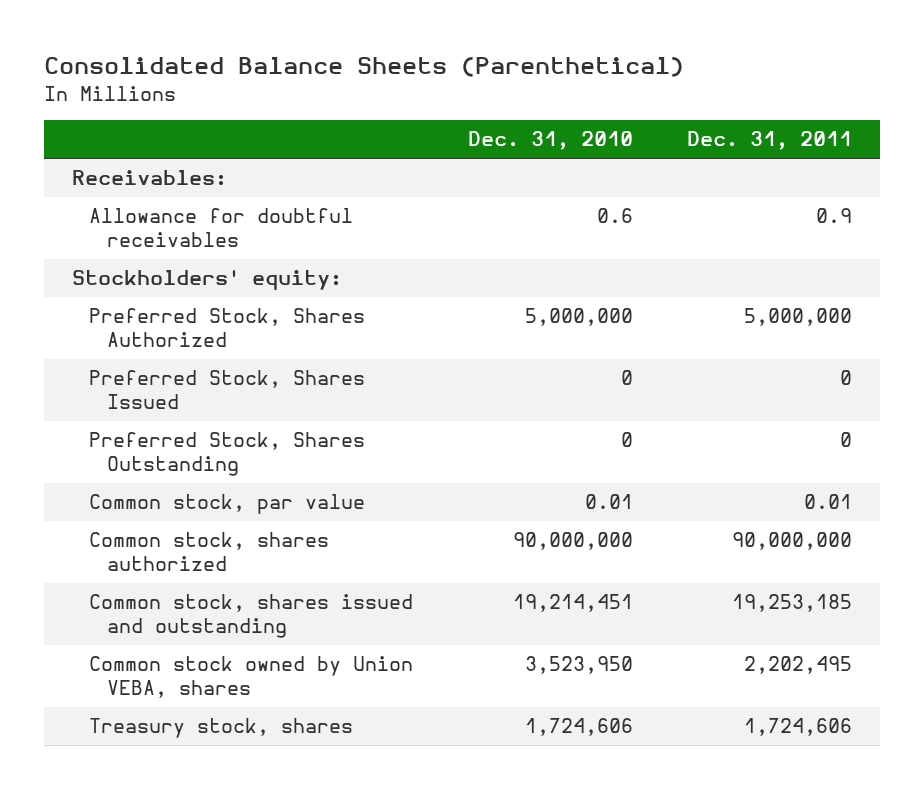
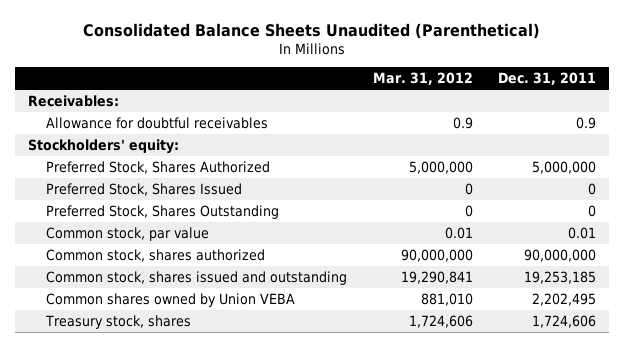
[44,57,685,78] Consolidated Balance Sheets (Parenthetical) -> [82,22,540,39] Consolidated Balance Sheets Unaudited (Parenthetical)
[467,131,633,151] Dec. 31, 2010 -> none
none -> [372,72,473,86] Mar. 31, 2012
[89,656,414,699] Common stock owned by Union VEBA, shares -> [46,293,296,308] Common shares owned by Union VEBA

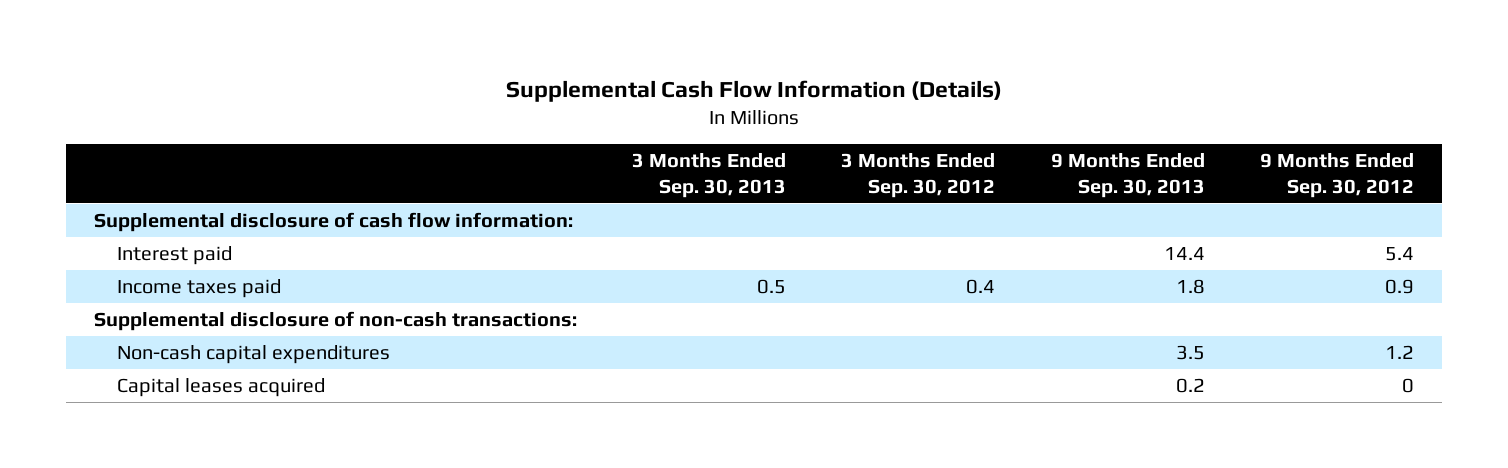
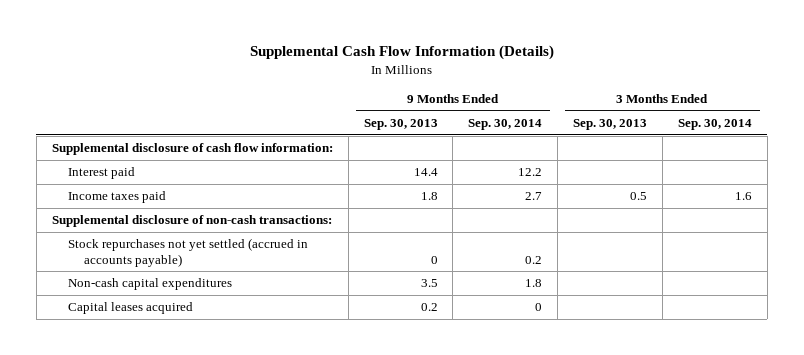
[841,153,996,198] 3 Months Ended Sep. 30, 2012 -> none
[1260,153,1415,198] 9 Months Ended Sep. 30, 2012 -> none
none -> [468,119,543,131] Sep. 30, 2014
none -> [677,119,752,131] Sep. 30, 2014
none -> [68,238,309,267] Stock repurchases not yet settled (accrued in accounts payable)

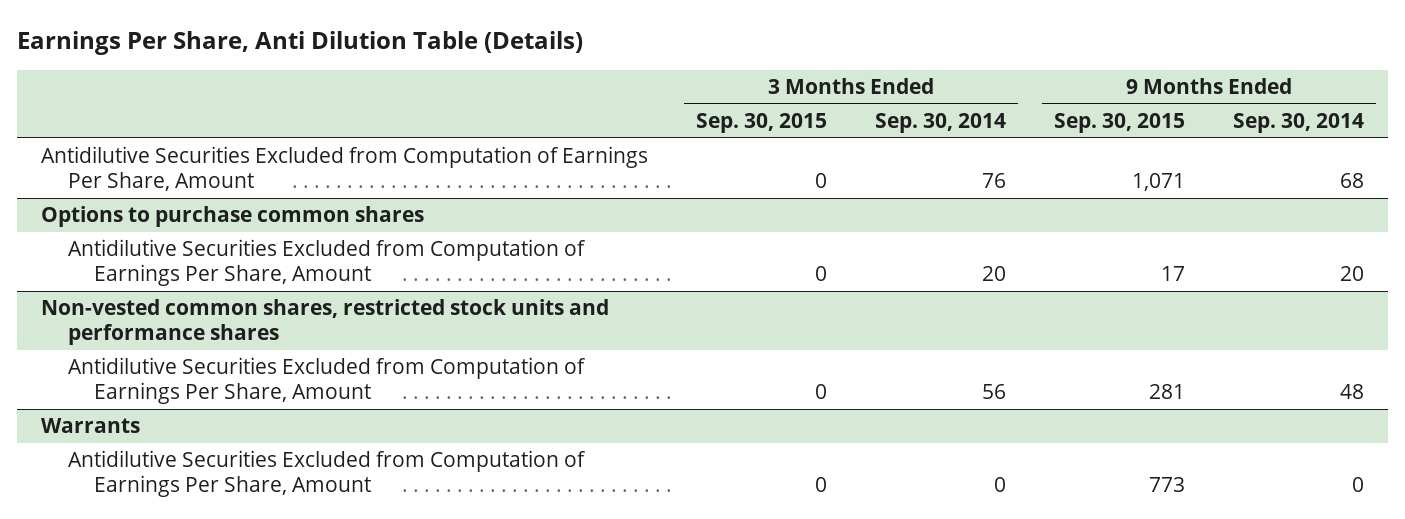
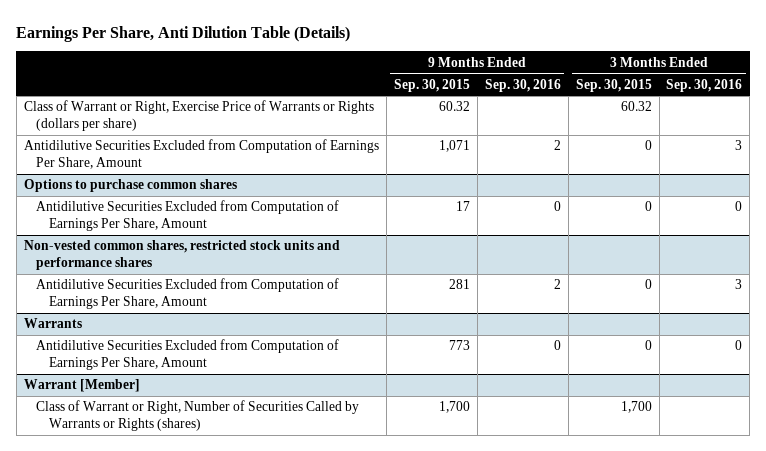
[874,113,1006,134] Sep. 30, 2014 -> none
[1232,113,1364,134] Sep. 30, 2014 -> none
none -> [484,78,561,92] Sep. 30, 2016
none -> [666,78,743,92] Sep. 30, 2016
none -> [23,100,374,132] Class of Warrant or Right, Exercise Price of Warrants or Rights (dollars per share)
none -> [23,379,140,393] Warrant [Member]
none -> [36,400,360,432] Class of Warrant or Right, Number of Securities Called by Warrants or Rights (shares)

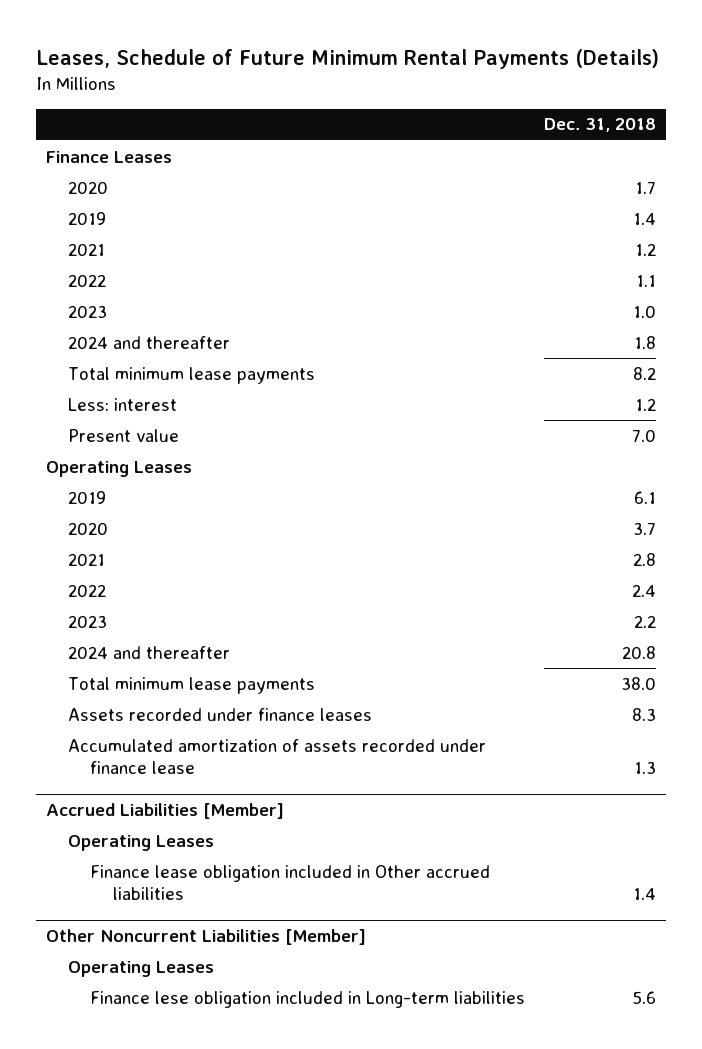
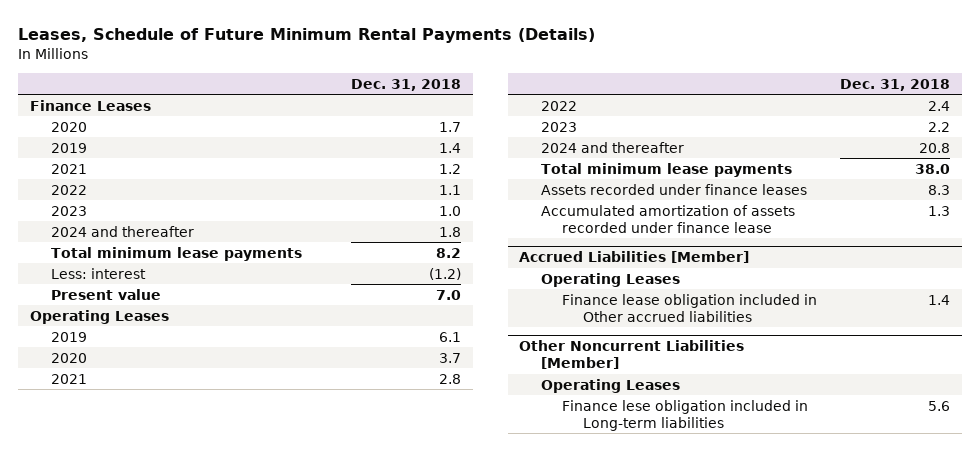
[635,397,657,411] 1.2 -> [428,267,461,280] (1.2)

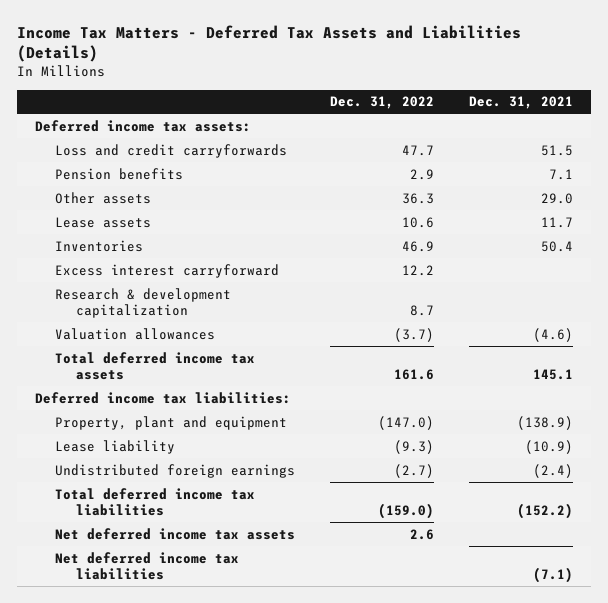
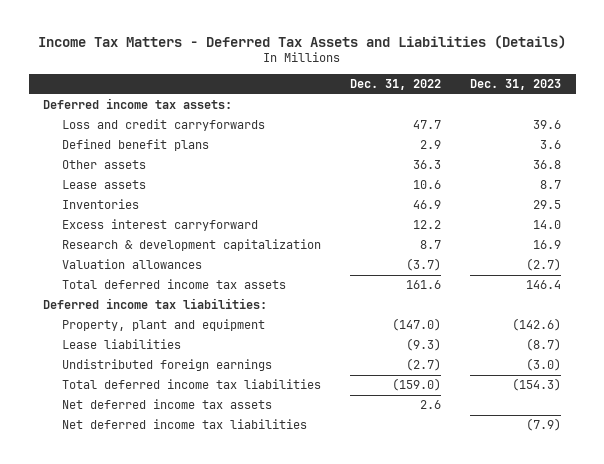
[469,96,574,110] Dec. 31, 2021 -> none
none -> [469,79,561,91] Dec. 31, 2023
[55,167,184,180] Pension benefits -> none
none -> [61,139,209,152] Defined benefit plans
[55,439,176,454] Lease liability -> [61,339,181,350] Lease liabilities

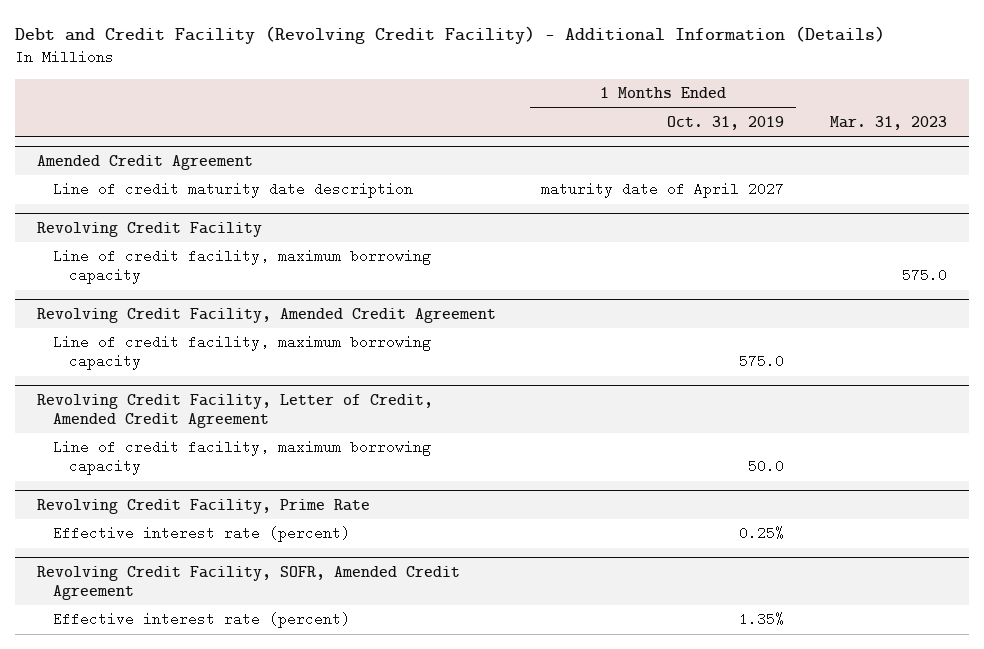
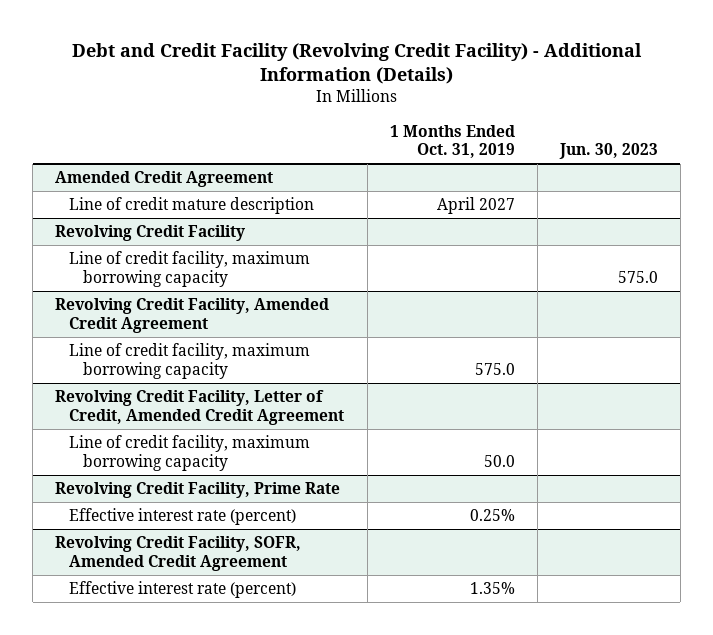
[829,116,947,131] Mar. 31, 2023 -> none
none -> [558,143,658,160] Jun. 30, 2023
[53,182,414,199] Line of credit maturity date description -> [69,197,315,215] Line of credit mature description
[541,182,785,199] maturity date of April 2027 -> [436,197,515,215] April 2027

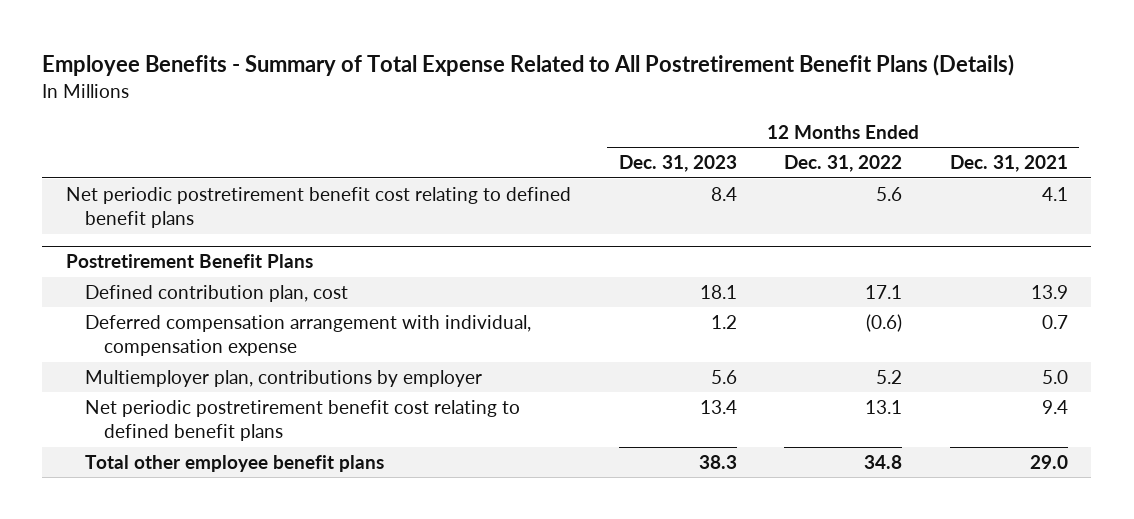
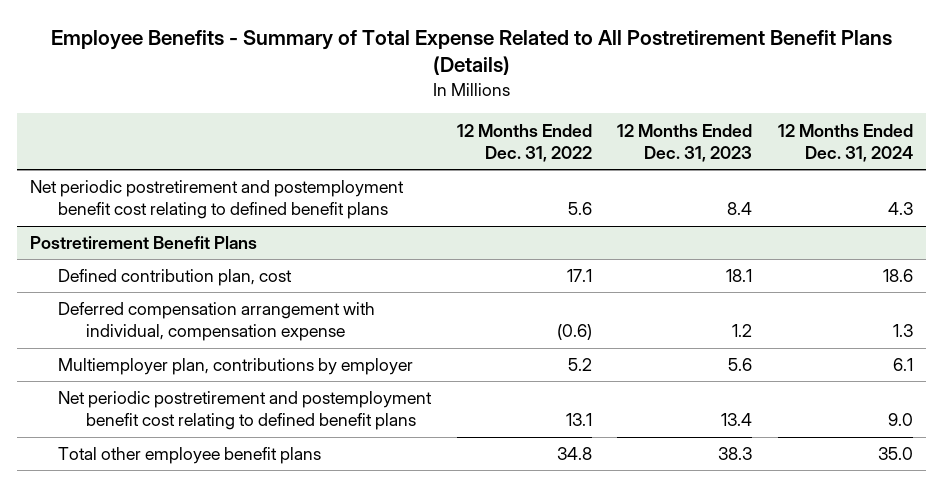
[949,155,1068,173] Dec. 31, 2021 -> none
none -> [778,123,914,162] 12 Months Ended Dec. 31, 2024
[66,187,572,229] Net periodic postretirement benefit cost relating to defined benefit plans -> [30,180,405,220] Net periodic postretirement and postemployment benefit cost relating to defined benefit plans
[84,400,520,442] Net periodic postretirement benefit cost relating to defined benefit plans -> [58,391,433,431] Net periodic postretirement and postemployment benefit cost relating to defined benefit plans

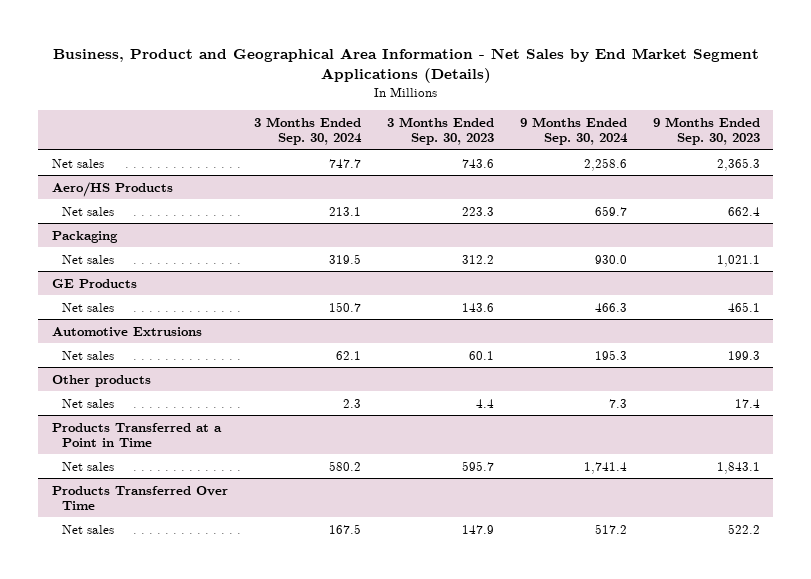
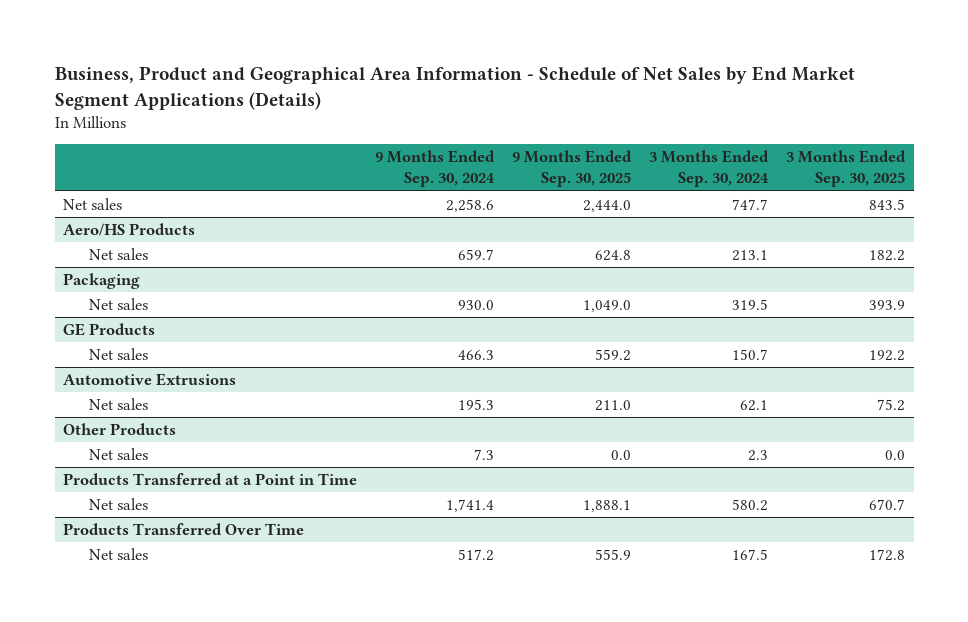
[52,47,759,84] Business, Product and Geographical Area Information - Net Sales by End Market Segment Applications (Details) -> [54,66,855,110] Business, Product and Geographical Area Information - Schedule of Net Sales by End Market Segment Applications (Details)
[386,116,494,146] 3 Months Ended Sep. 30, 2023 -> none
[652,116,760,146] 9 Months Ended Sep. 30, 2023 -> none
none -> [512,150,633,188] 9 Months Ended Sep. 30, 2025
none -> [785,150,906,188] 3 Months Ended Sep. 30, 2025
[51,374,151,387] Other products -> [63,422,177,435] Other Products

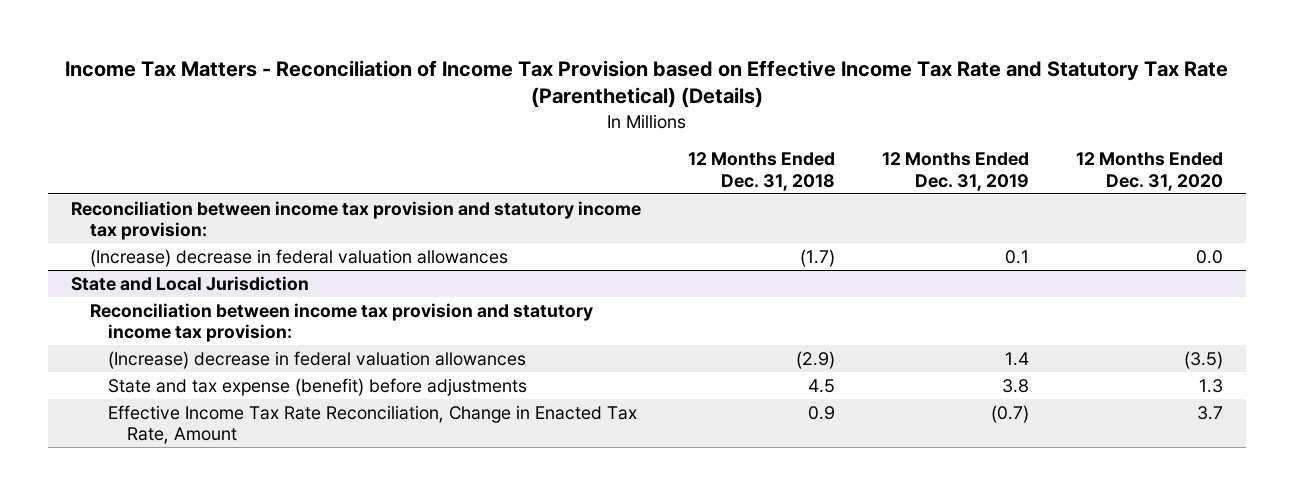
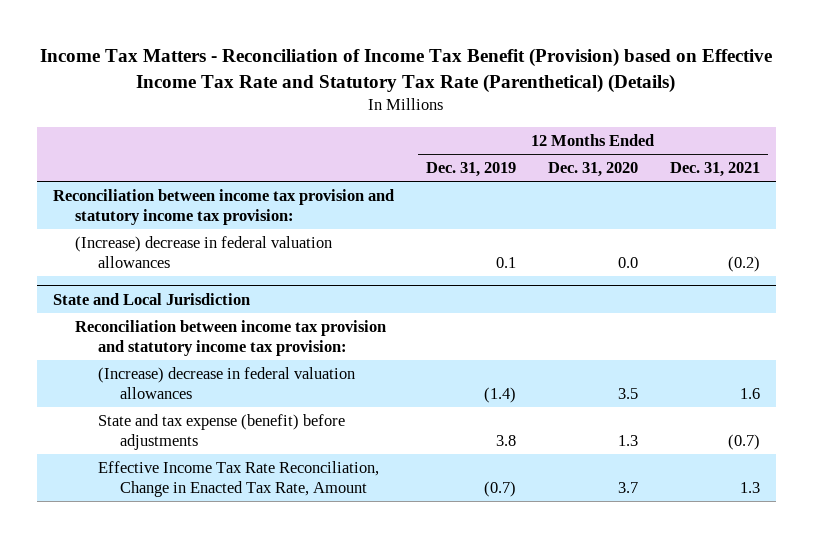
[65,59,1229,109] Income Tax Matters - Reconciliation of Income Tax Provision based on Effective Income Tax Rate and Statutory Tax Rate (Parenthetical) (Details) -> [40,48,773,93] Income Tax Matters - Reconciliation of Income Tax Benefit (Provision) based on Effective Income Tax Rate and Statutory Tax Rate (Parenthetical) (Details)
[688,152,836,191] 12 Months Ended Dec. 31, 2018 -> none
none -> [670,162,761,178] Dec. 31, 2021
[1004,351,1029,366] 1.4 -> [483,386,516,403] (1.4)
[1183,350,1223,369] (3.5) -> [618,387,639,399] 3.5

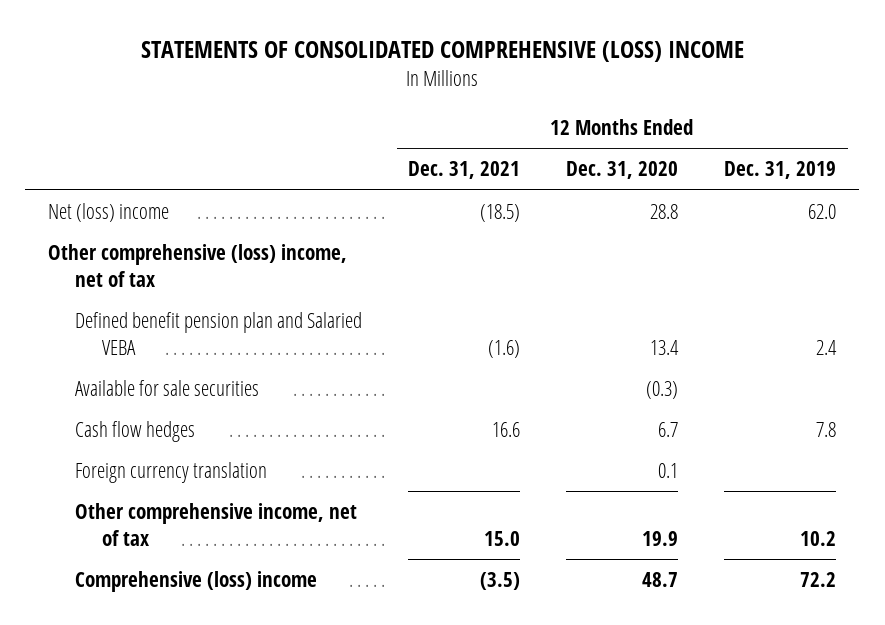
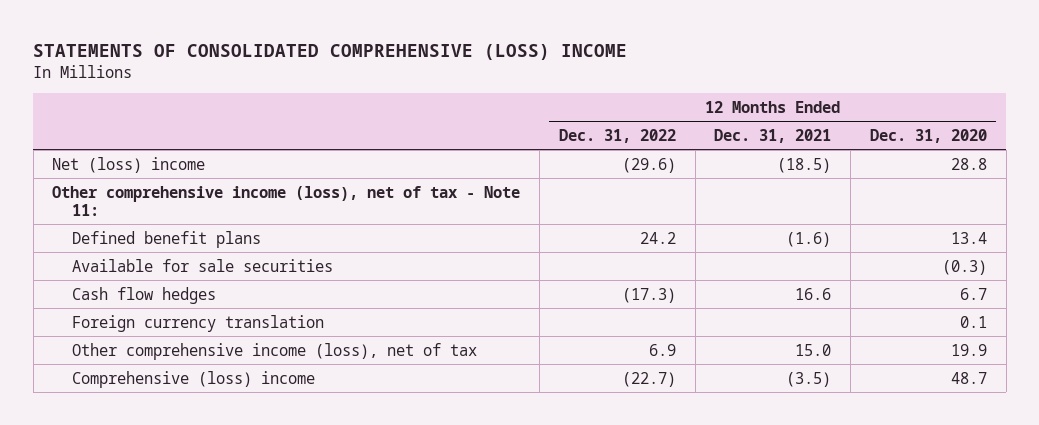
[724,161,837,180] Dec. 31, 2019 -> none
none -> [558,128,676,143] Dec. 31, 2022
[48,244,348,288] Other comprehensive (loss) income, net of tax -> [52,185,521,216] Other comprehensive income (loss), net of tax - Note 11:
[75,312,363,356] Defined benefit pension plan and Salaried VEBA -> [72,230,262,248] Defined benefit plans
[75,503,358,547] Other comprehensive income, net of tax -> [72,342,478,360] Other comprehensive income (loss), net of tax

